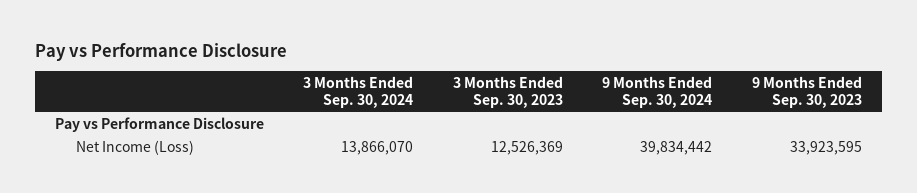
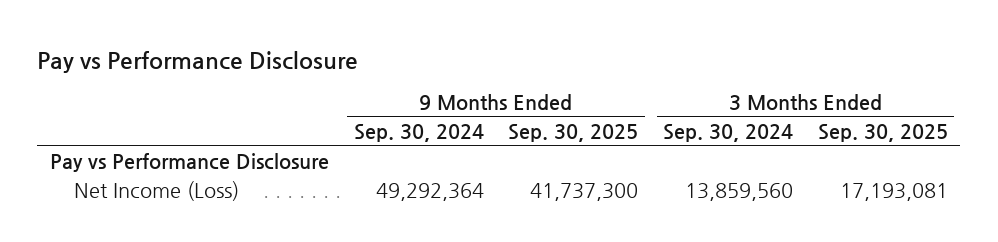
[452,76,563,108] 3 Months Ended Sep. 30, 2023 -> none
[751,76,862,108] 9 Months Ended Sep. 30, 2023 -> none
none -> [508,123,639,142] Sep. 30, 2025
none -> [817,123,948,142] Sep. 30, 2025
[341,140,414,155] 13,866,070 -> [685,183,794,202] 13,859,560
[640,140,713,155] 39,834,442 -> [375,183,484,202] 49,292,364

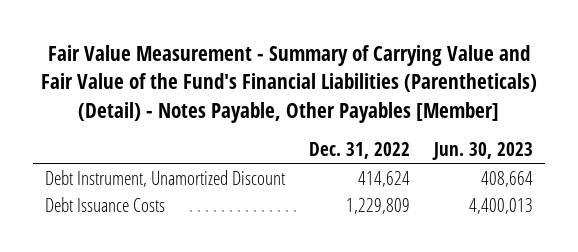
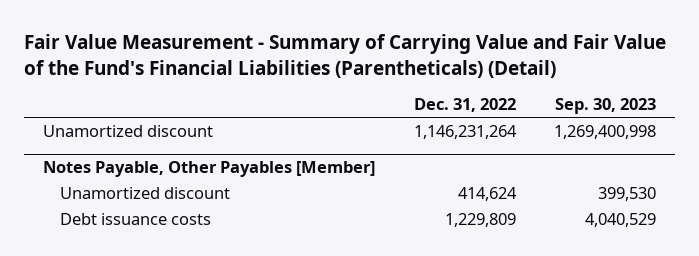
[40,45,537,123] Fair Value Measurement - Summary of Carrying Value and Fair Value of the Fund's Financial Liabilities (Parentheticals) (Detail) - Notes Payable, Other Payables [Member] -> [23,34,666,78] Fair Value Measurement - Summary of Carrying Value and Fair Value of the Fund's Financial Liabilities (Parentheticals) (Detail)
[431,142,533,161] Jun. 30, 2023 -> none
none -> [554,98,656,115] Sep. 30, 2023
[44,170,285,188] Debt Instrument, Unamortized Discount -> [43,124,214,137] Unamortized discount
[357,171,410,188] 414,624 -> [413,124,517,139] 1,146,231,264
none -> [43,161,376,178] Notes Payable, Other Payables [Member]
none -> [59,186,230,199] Unamortized discount
[44,197,165,213] Debt Issuance Costs -> [59,212,211,225] Debt issuance costs

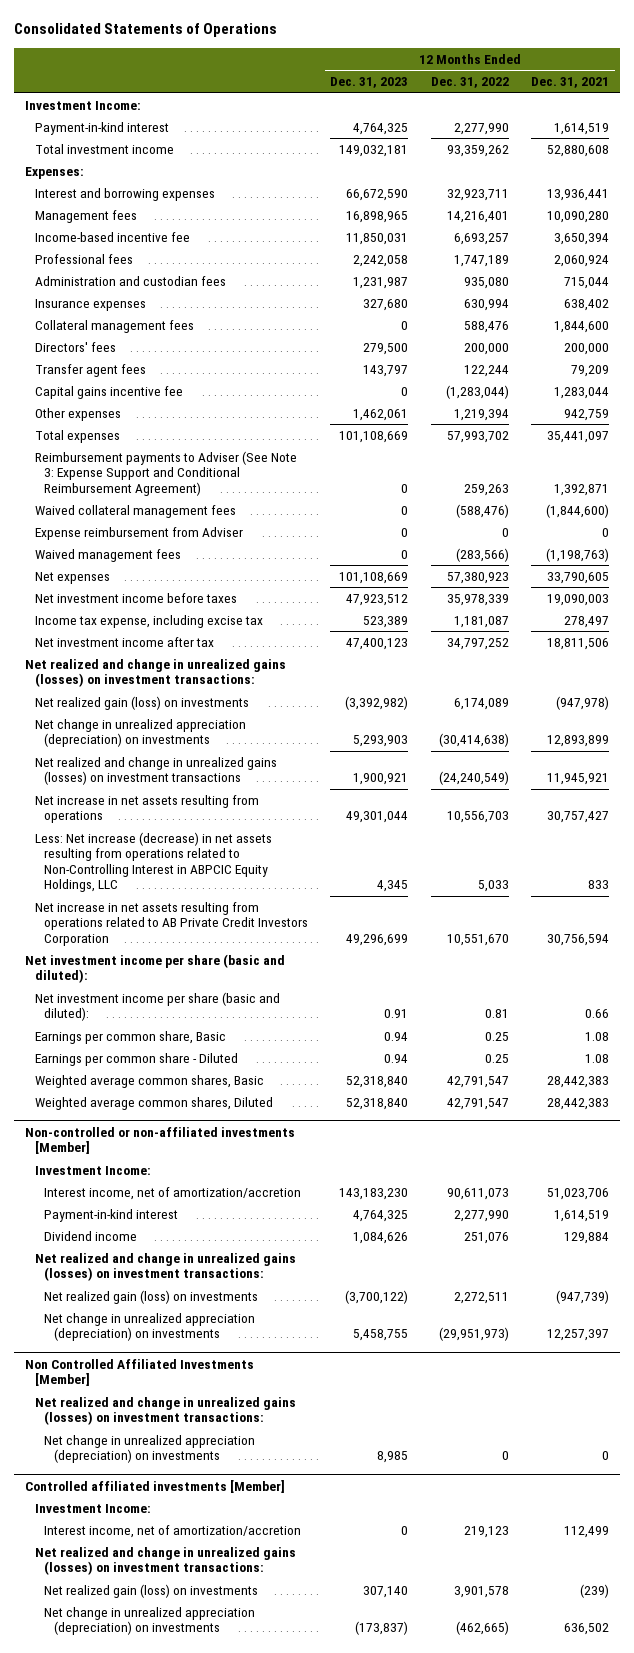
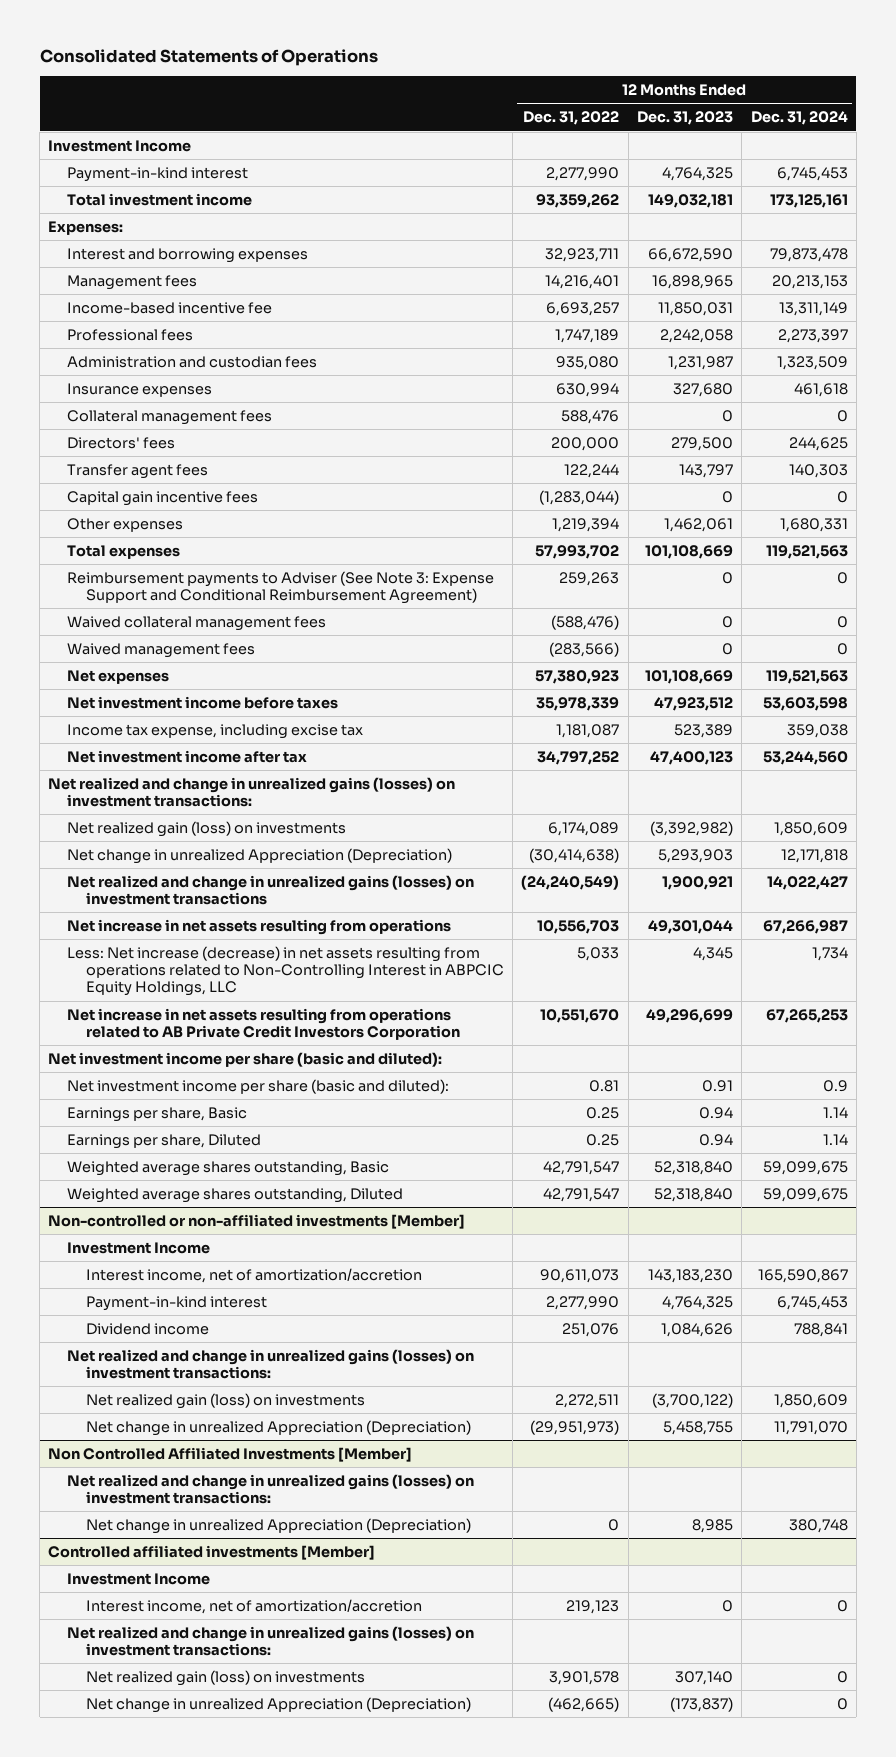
[531,77,610,89] Dec. 31, 2021 -> none
none -> [750,111,848,126] Dec. 31, 2024
[25,100,142,110] Investment Income: -> [48,139,192,152] Investment Income
[34,385,183,399] Capital gains incentive fee -> [67,490,259,506] Capital gain incentive fees
[34,526,243,540] Expense reimbursement from Adviser -> none
[34,718,246,748] Net change in unrealized appreciation (depreciation) on investments -> [67,847,453,864] Net change in unrealized Appreciation (Depreciation)
[34,1030,226,1044] Earnings per common share, Basic -> [67,1106,248,1122] Earnings per share, Basic
[34,1052,238,1066] Earnings per common share - Diluted -> [67,1133,262,1149] Earnings per share, Diluted
[34,1074,264,1088] Weighted average common shares, Basic -> [67,1160,390,1176] Weighted average shares outstanding, Basic
[34,1096,273,1110] Weighted average common shares, Diluted -> [67,1187,404,1203] Weighted average shares outstanding, Diluted
[34,1165,151,1175] Investment Income: -> [67,1241,211,1254] Investment Income
[44,1312,256,1342] Net change in unrealized appreciation (depreciation) on investments -> [85,1419,471,1436] Net change in unrealized Appreciation (Depreciation)
[44,1434,256,1464] Net change in unrealized appreciation (depreciation) on investments -> [85,1517,471,1534] Net change in unrealized Appreciation (Depreciation)
[34,1503,151,1513] Investment Income: -> [67,1572,211,1585] Investment Income
[44,1606,256,1636] Net change in unrealized appreciation (depreciation) on investments -> [85,1696,471,1713] Net change in unrealized Appreciation (Depreciation)

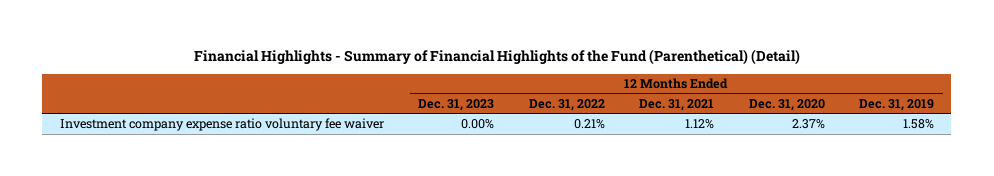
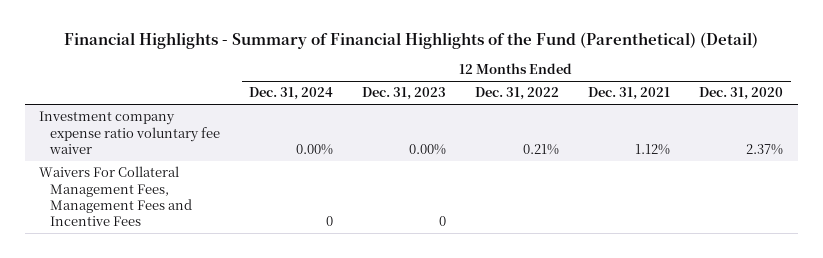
[859,98,935,111] Dec. 31, 2019 -> none
none -> [249,87,334,101] Dec. 31, 2024
none -> [39,166,193,226] Waivers For Collateral Management Fees, Management Fees and Incentive Fees

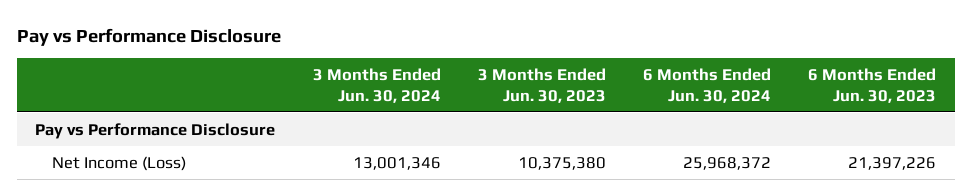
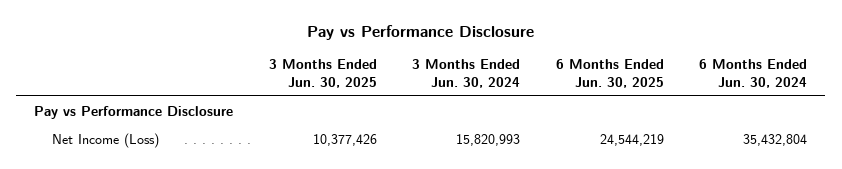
[477,67,606,103] 3 Months Ended Jun. 30, 2023 -> none
[807,67,936,103] 6 Months Ended Jun. 30, 2023 -> none
none -> [268,59,377,88] 3 Months Ended Jun. 30, 2025
none -> [555,59,664,88] 6 Months Ended Jun. 30, 2025
[352,156,441,170] 13,001,346 -> [456,133,521,146] 15,820,993
[682,156,771,170] 25,968,372 -> [743,133,808,146] 35,432,804

